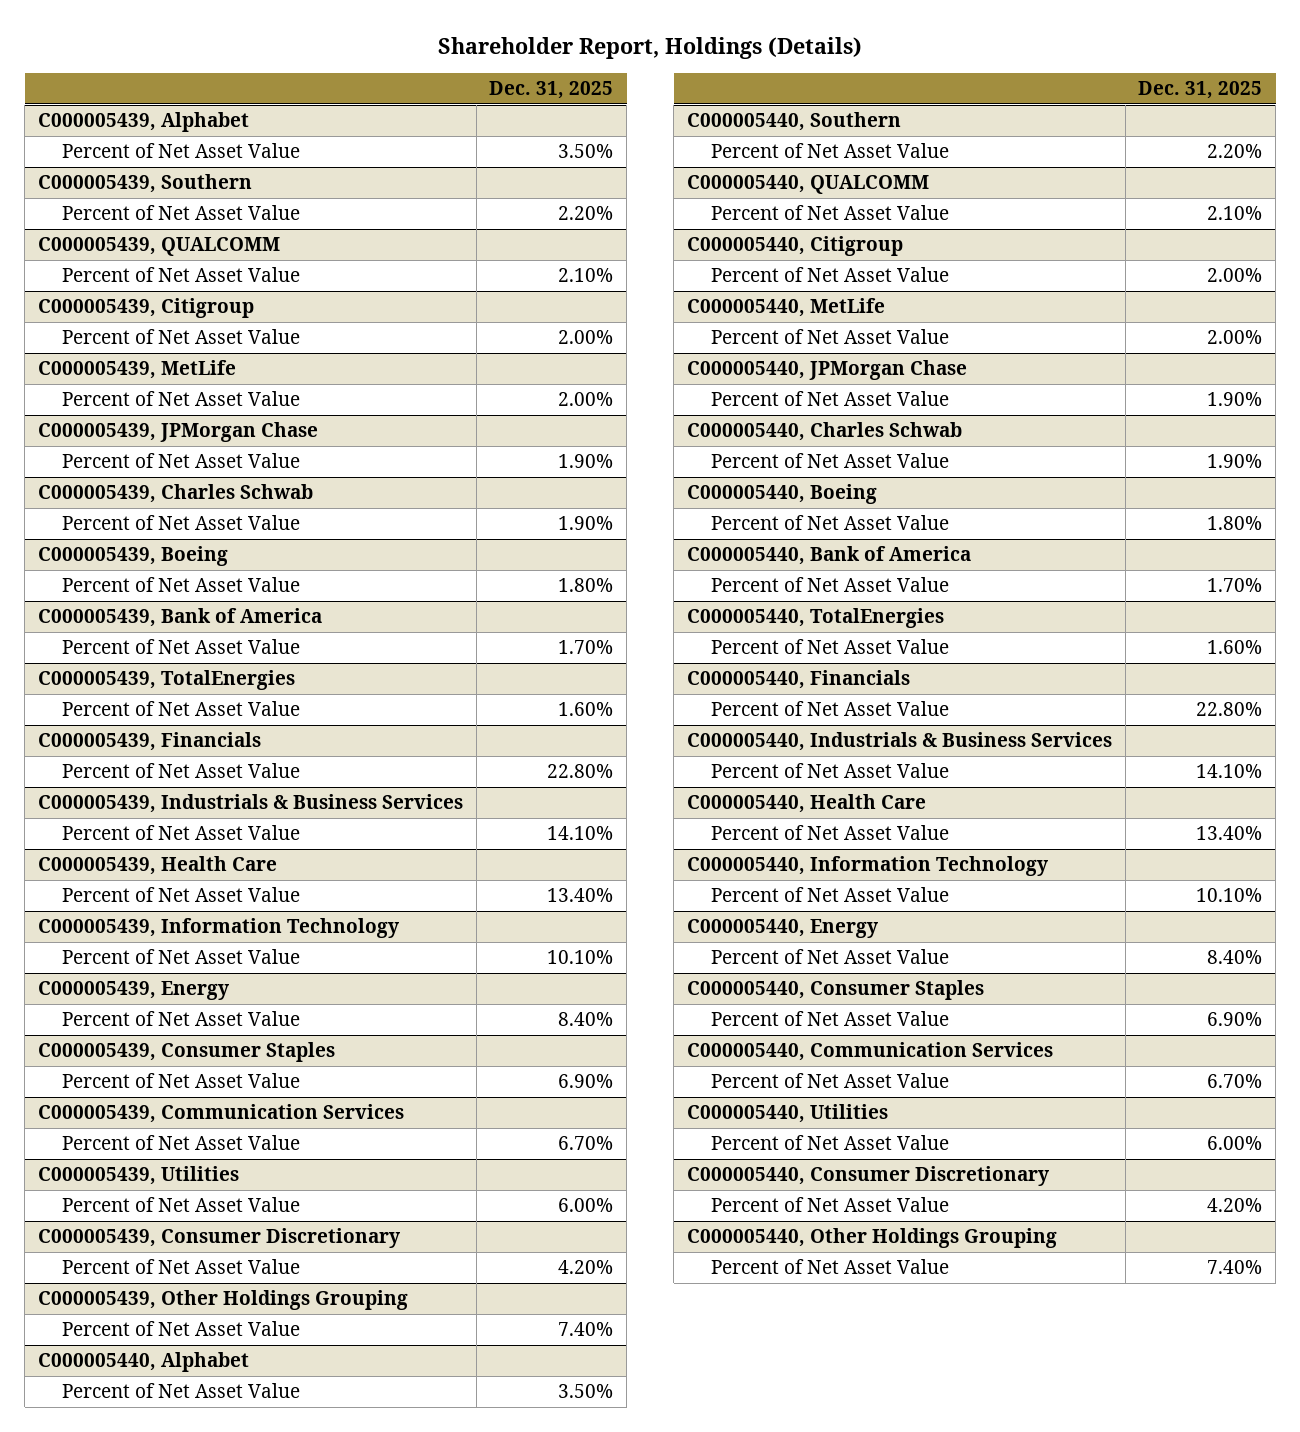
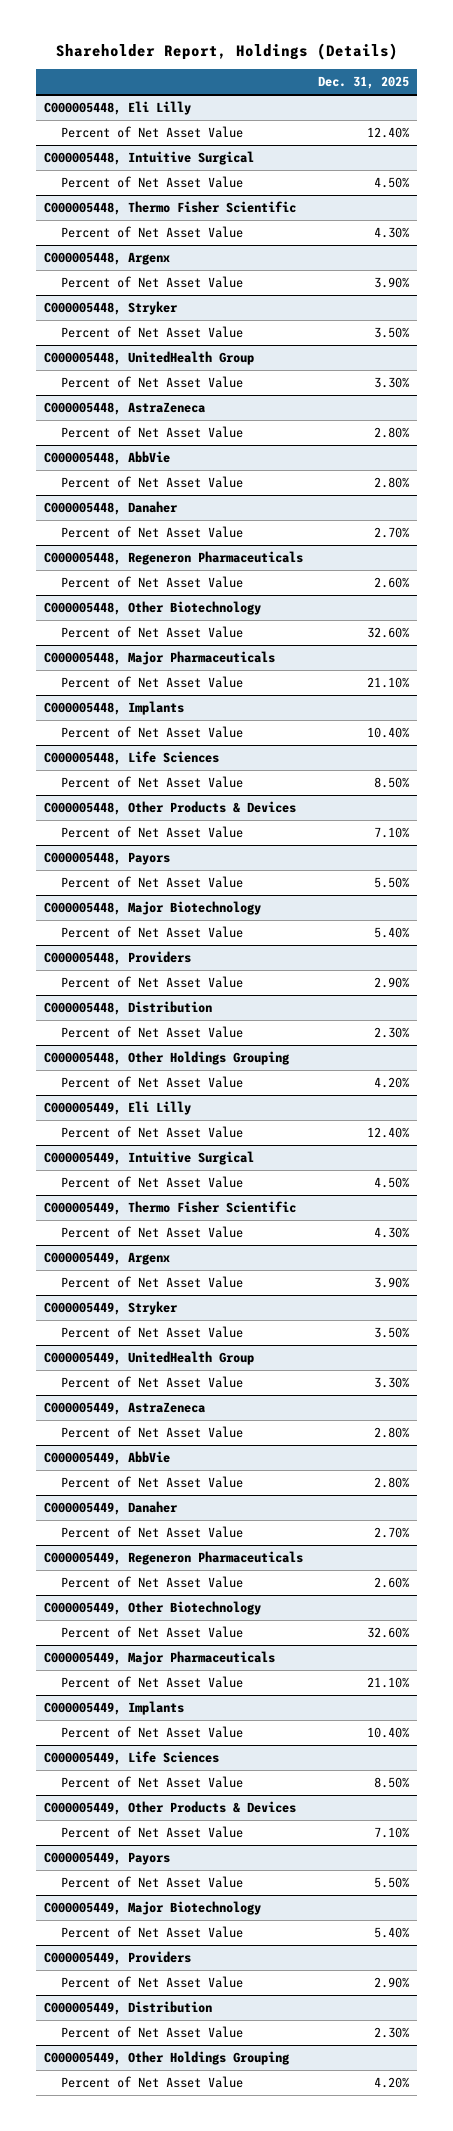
[37,112,249,133] C000005439, Alphabet -> none
none -> [43,101,191,116] C000005448, Eli Lilly
none -> [61,126,244,139] Percent of Net Asset Value
none -> [43,151,254,166] C000005448, Intuitive Surgical
none -> [61,176,244,189] Percent of Net Asset Value
none -> [43,201,296,216] C000005448, Thermo Fisher Scientific
none -> [61,226,244,239] Percent of Net Asset Value
none -> [43,252,170,266] C000005448, Argenx
none -> [61,276,244,289] Percent of Net Asset Value
none -> [43,301,178,316] C000005448, Stryker
[37,174,252,194] C000005439, Southern -> none
[37,237,280,257] C000005439, QUALCOMM -> none
[37,298,254,319] C000005439, Citigroup -> none
[37,360,236,380] C000005439, MetLife -> none
[37,422,318,443] C000005439, JPMorgan Chase -> none
[37,484,313,504] C000005439, Charles Schwab -> none
[37,546,228,567] C000005439, Boeing -> none
[37,608,322,628] C000005439, Bank of America -> none
[37,670,295,691] C000005439, TotalEnergies -> none
[37,732,261,752] C000005439, Financials -> none
[37,794,463,814] C000005439, Industrials & Business Services -> none
[37,856,277,876] C000005439, Health Care -> none
[37,918,399,939] C000005439, Information Technology -> none
[37,981,229,1001] C000005439, Energy -> none
[37,1042,335,1063] C000005439, Consumer Staples -> none
[61,1073,300,1089] Percent of Net Asset Value -> none
[37,1104,404,1124] C000005439, Communication Services -> none
[61,1135,300,1151] Percent of Net Asset Value -> none
[37,1166,239,1186] C000005439, Utilities -> none
[61,1197,300,1213] Percent of Net Asset Value -> none
[37,1228,400,1249] C000005439, Consumer Discretionary -> none
none -> [43,351,254,366] C000005448, UnitedHealth Group
[558,206,614,221] 2.20% -> [374,377,410,389] 3.30%
none -> [43,402,206,416] C000005448, AstraZeneca
[558,268,614,283] 2.10% -> [374,427,410,439] 2.80%
none -> [43,451,170,466] C000005448, AbbVie
[558,330,614,345] 2.00% -> [374,477,410,489] 2.80%
none -> [43,501,178,516] C000005448, Danaher
[558,392,614,407] 2.00% -> [374,527,410,539] 2.70%
none -> [43,551,303,566] C000005448, Regeneron Pharmaceuticals
[558,454,614,469] 1.90% -> [374,577,410,589] 2.60%
none -> [43,601,261,616] C000005448, Other Biotechnology
[558,516,614,531] 1.90% -> [367,627,410,639] 32.60%
none -> [43,651,275,666] C000005448, Major Pharmaceuticals
[558,578,614,593] 1.80% -> [367,677,410,689] 21.10%
none -> [43,701,184,716] C000005448, Implants
[558,640,614,655] 1.70% -> [367,727,410,739] 10.40%
none -> [43,751,219,766] C000005448, Life Sciences
[558,702,614,717] 1.60% -> [374,777,410,789] 8.50%
none -> [43,801,296,816] C000005448, Other Products & Devices
[547,764,614,779] 22.80% -> [374,827,410,839] 7.10%
none -> [43,852,170,866] C000005448, Payors
[547,826,614,841] 14.10% -> [374,877,410,889] 5.50%
none -> [43,901,261,916] C000005448, Major Biotechnology
[547,888,614,903] 13.40% -> [374,927,410,939] 5.40%
none -> [43,951,191,966] C000005448, Providers
[547,950,614,965] 10.10% -> [374,977,410,989] 2.90%
none -> [43,1001,212,1016] C000005448, Distribution
[558,1012,614,1027] 8.40% -> [374,1027,410,1039] 2.30%
none -> [43,1051,290,1066] C000005448, Other Holdings Grouping
[37,1290,408,1311] C000005439, Other Holdings Grouping -> none
[37,1352,249,1373] C000005440, Alphabet -> none
none -> [43,1101,191,1116] C000005449, Eli Lilly
[558,1322,614,1337] 7.40% -> [367,1127,410,1139] 12.40%
none -> [43,1151,254,1166] C000005449, Intuitive Surgical
none -> [61,1176,244,1189] Percent of Net Asset Value
none -> [43,1201,296,1216] C000005449, Thermo Fisher Scientific
none -> [61,1226,244,1239] Percent of Net Asset Value
none -> [43,1252,170,1266] C000005449, Argenx
none -> [61,1276,244,1289] Percent of Net Asset Value
none -> [43,1301,178,1316] C000005449, Stryker
[686,112,901,132] C000005440, Southern -> none
[686,175,929,195] C000005440, QUALCOMM -> none
[686,236,903,257] C000005440, Citigroup -> none
[686,298,885,318] C000005440, MetLife -> none
[686,360,967,381] C000005440, JPMorgan Chase -> none
[686,422,962,442] C000005440, Charles Schwab -> none
[686,484,877,505] C000005440, Boeing -> none
[686,546,971,566] C000005440, Bank of America -> none
[686,608,944,629] C000005440, TotalEnergies -> none
[686,670,910,690] C000005440, Financials -> none
[686,732,1112,752] C000005440, Industrials & Business Services -> none
[686,794,926,814] C000005440, Health Care -> none
[686,856,1048,877] C000005440, Information Technology -> none
[686,919,878,939] C000005440, Energy -> none
[686,980,984,1001] C000005440, Consumer Staples -> none
[710,1011,949,1027] Percent of Net Asset Value -> none
[686,1042,1053,1062] C000005440, Communication Services -> none
[710,1073,949,1089] Percent of Net Asset Value -> none
[686,1104,888,1124] C000005440, Utilities -> none
[710,1135,949,1151] Percent of Net Asset Value -> none
[686,1166,1049,1187] C000005440, Consumer Discretionary -> none
none -> [43,1351,254,1366] C000005449, UnitedHealth Group
[1207,144,1263,159] 2.20% -> [374,1377,410,1389] 3.30%
none -> [43,1402,206,1416] C000005449, AstraZeneca
[1207,206,1263,221] 2.10% -> [374,1427,410,1439] 2.80%
none -> [43,1451,170,1466] C000005449, AbbVie
[1207,268,1263,283] 2.00% -> [374,1477,410,1489] 2.80%
none -> [43,1501,178,1516] C000005449, Danaher
[1207,330,1263,345] 2.00% -> [374,1527,410,1539] 2.70%
none -> [43,1551,303,1566] C000005449, Regeneron Pharmaceuticals
[1207,392,1263,407] 1.90% -> [374,1577,410,1589] 2.60%
none -> [43,1601,261,1616] C000005449, Other Biotechnology
[1207,454,1263,469] 1.90% -> [367,1627,410,1639] 32.60%
none -> [43,1651,275,1666] C000005449, Major Pharmaceuticals
[1207,516,1263,531] 1.80% -> [367,1677,410,1689] 21.10%
none -> [43,1701,184,1716] C000005449, Implants
[1207,578,1263,593] 1.70% -> [367,1727,410,1739] 10.40%
none -> [43,1751,219,1766] C000005449, Life Sciences
[1207,640,1263,655] 1.60% -> [374,1777,410,1789] 8.50%
none -> [43,1801,296,1816] C000005449, Other Products & Devices
[1196,702,1263,717] 22.80% -> [374,1827,410,1839] 7.10%
none -> [43,1852,170,1866] C000005449, Payors
[1196,764,1263,779] 14.10% -> [374,1877,410,1889] 5.50%
none -> [43,1901,261,1916] C000005449, Major Biotechnology
[1196,826,1263,841] 13.40% -> [374,1927,410,1939] 5.40%
none -> [43,1951,191,1966] C000005449, Providers
[1196,888,1263,903] 10.10% -> [374,1977,410,1989] 2.90%
none -> [43,2001,212,2016] C000005449, Distribution
[1207,950,1263,965] 8.40% -> [374,2027,410,2039] 2.30%
none -> [43,2051,290,2066] C000005449, Other Holdings Grouping
[686,1228,1057,1249] C000005440, Other Holdings Grouping -> none
[710,1259,949,1275] Percent of Net Asset Value -> none

